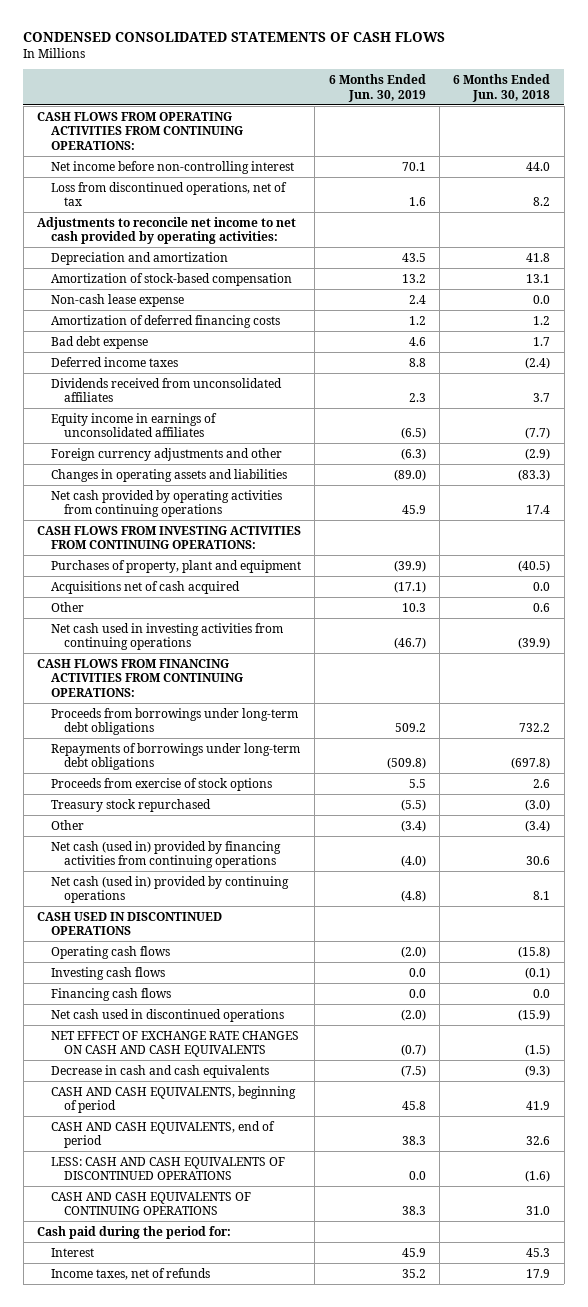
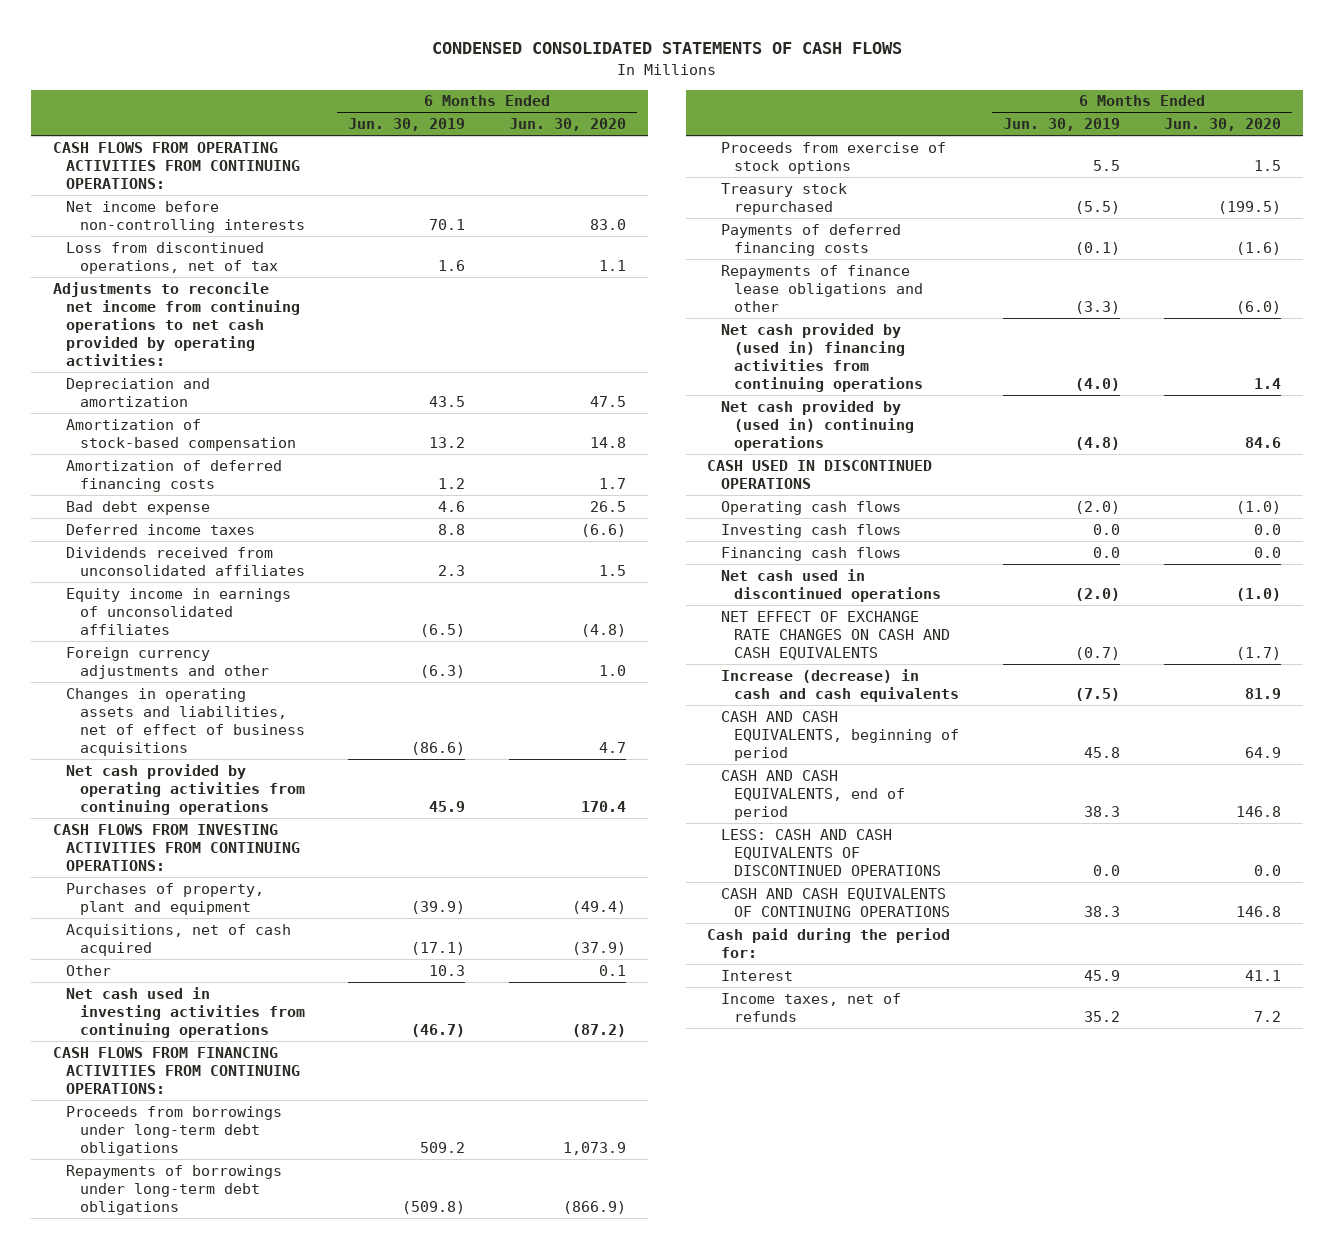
[453,74,551,102] 6 Months Ended Jun. 30, 2018 -> none
none -> [509,118,627,132] Jun. 30, 2020
[50,160,294,174] Net income before non-controlling interest -> [66,200,305,233] Net income before non-controlling interests
[37,216,297,245] Adjustments to reconcile net income to net cash provided by operating activities: -> [53,281,301,366] Adjustments to reconcile net income from continuing operations to net cash provided by operating activities:
[50,293,184,307] Non-cash lease expense -> none
[50,468,287,482] Changes in operating assets and liabilities -> [66,687,305,756] Changes in operating assets and liabilities, net of effect of business acquisitions
[393,468,426,481] (89.0) -> [411,741,466,755] (86.6)
[50,580,240,594] Acquisitions net of cash acquired -> [66,923,292,956] Acquisitions, net of cash acquired
[50,819,84,830] Other -> none
none -> [720,223,901,256] Payments of deferred financing costs
none -> [720,264,923,312] Repayments of finance lease obligations and other
[50,840,281,869] Net cash (used in) provided by financing activities from continuing operations -> [720,322,923,392] Net cash provided by (used in) financing activities from continuing operations
[50,875,289,904] Net cash (used in) provided by continuing operations -> [720,399,914,451] Net cash provided by (used in) continuing operations
[50,1064,269,1078] Decrease in cash and cash equivalents -> [720,668,959,702] Increase (decrease) in cash and cash equivalents

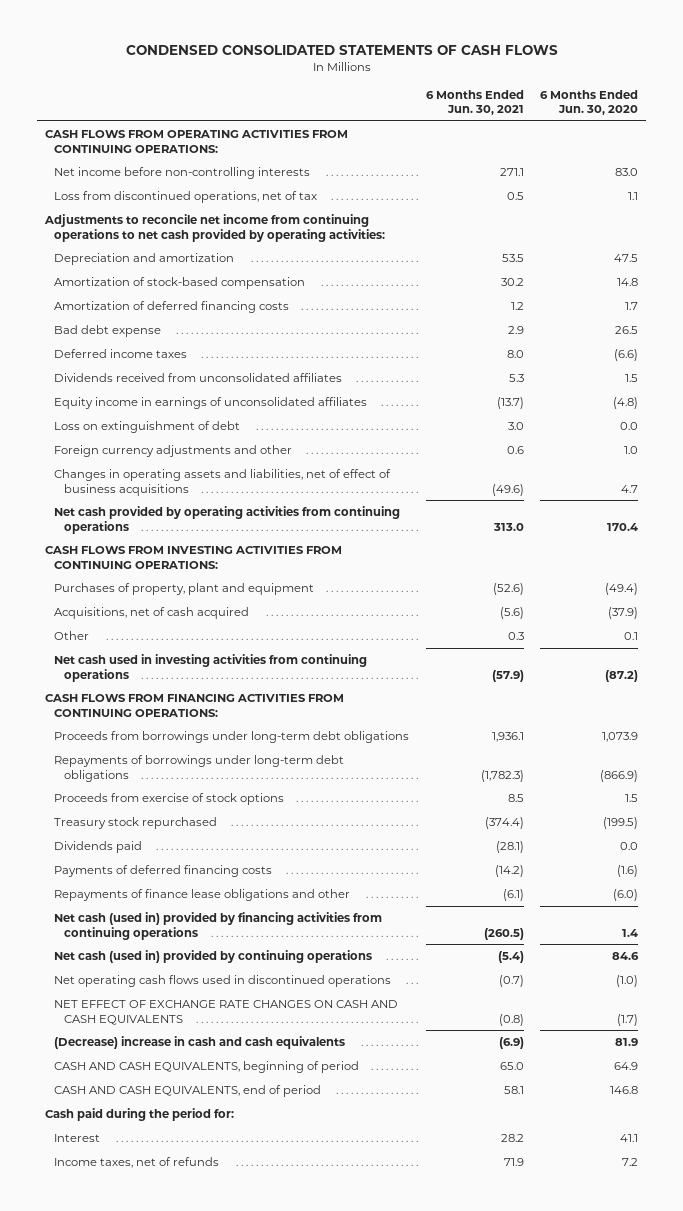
[348,118,466,132] Jun. 30, 2019 -> none
none -> [425,89,524,116] 6 Months Ended Jun. 30, 2021
none -> [54,420,241,433] Loss on extinguishment of debt
none -> [54,840,143,853] Dividends paid
[707,459,933,489] CASH USED IN DISCONTINUED OPERATIONS -> none
[720,500,901,515] Operating cash flows -> none
[720,523,901,538] Investing cash flows -> none
[720,546,901,561] Financing cash flows -> none
[720,322,923,392] Net cash provided by (used in) financing activities from continuing operations -> [54,911,383,940] Net cash (used in) provided by financing activities from continuing operations
[720,399,914,451] Net cash provided by (used in) continuing operations -> [54,949,373,963] Net cash (used in) provided by continuing operations
[720,568,941,602] Net cash used in discontinued operations -> [54,974,392,987] Net operating cash flows used in discontinued operations
[720,668,959,702] Increase (decrease) in cash and cash equivalents -> [54,1035,346,1049] (Decrease) increase in cash and cash equivalents
[720,828,941,876] LESS: CASH AND CASH EQUIVALENTS OF DISCONTINUED OPERATIONS -> none
[720,887,950,917] CASH AND CASH EQUIVALENTS OF CONTINUING OPERATIONS -> none

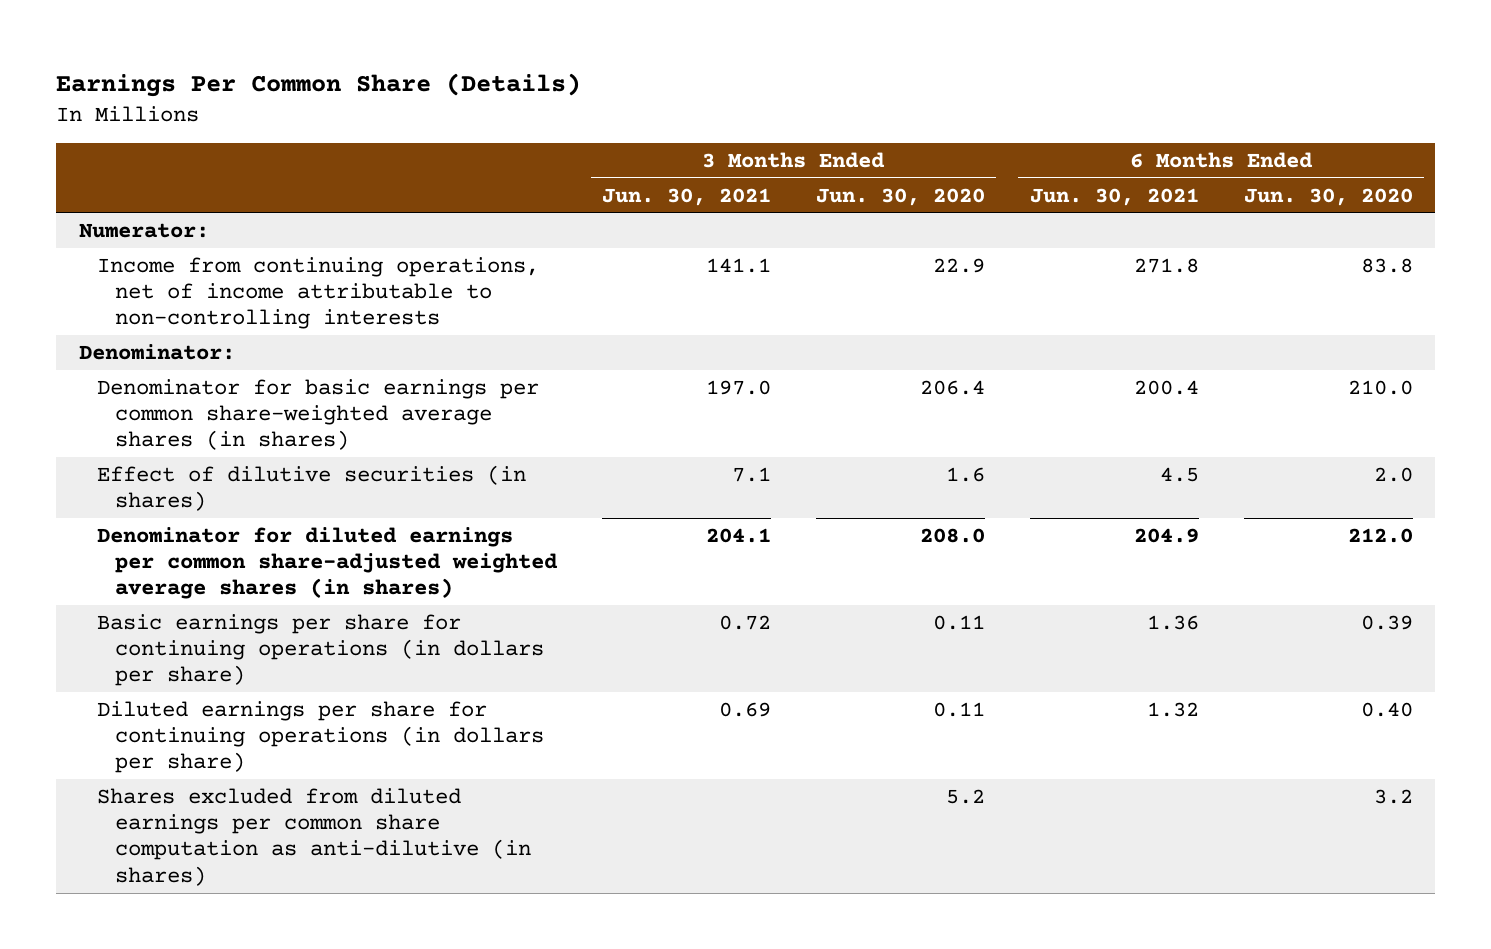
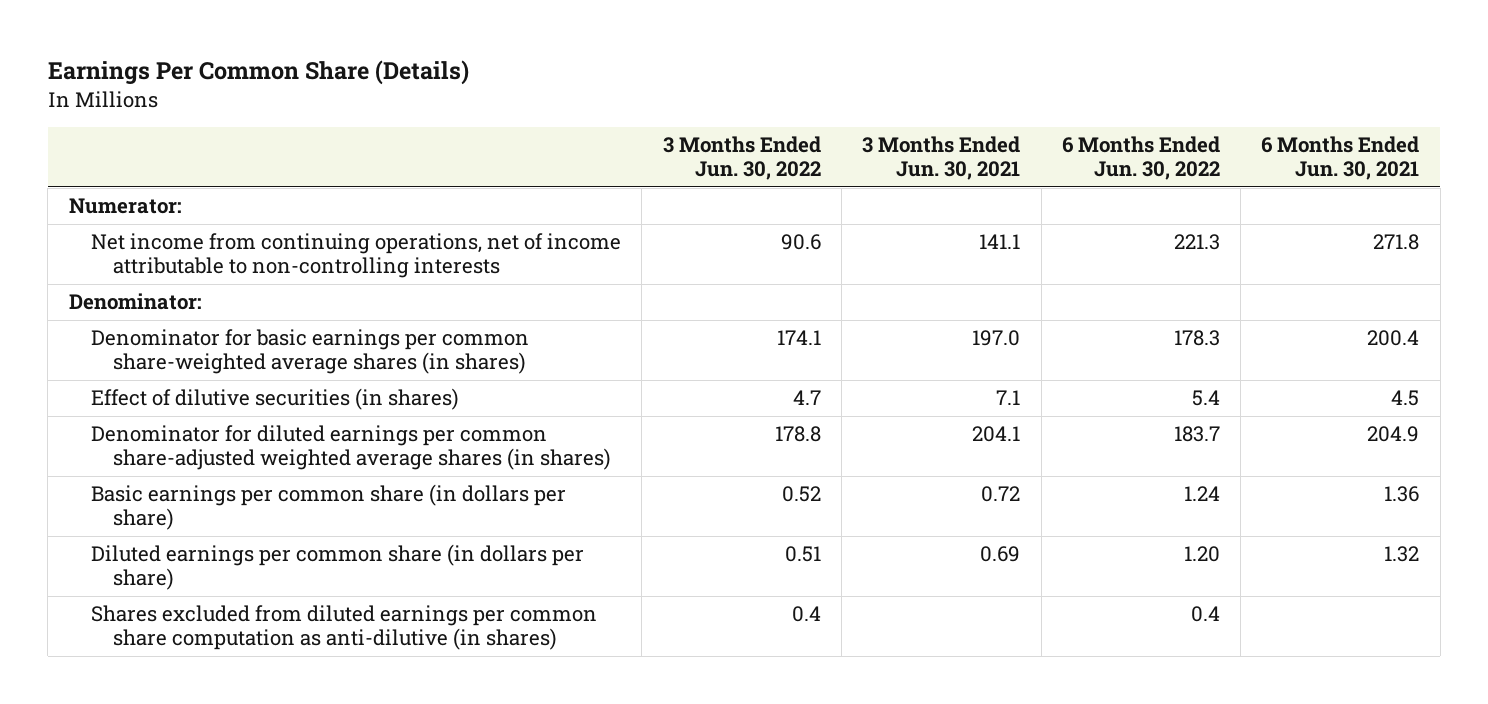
[815,187,985,206] Jun. 30, 2020 -> none
[1243,187,1413,206] Jun. 30, 2020 -> none
none -> [662,136,821,180] 3 Months Ended Jun. 30, 2022
none -> [1061,136,1220,180] 6 Months Ended Jun. 30, 2022
[96,256,539,330] Income from continuing operations, net of income attributable to non-controlling interests -> [91,233,622,278] Net income from continuing operations, net of income attributable to non-controlling interests
[96,613,544,687] Basic earnings per share for continuing operations (in dollars per share) -> [91,484,567,530] Basic earnings per common share (in dollars per share)
[96,700,544,774] Diluted earnings per share for continuing operations (in dollars per share) -> [91,544,585,590] Diluted earnings per common share (in dollars per share)

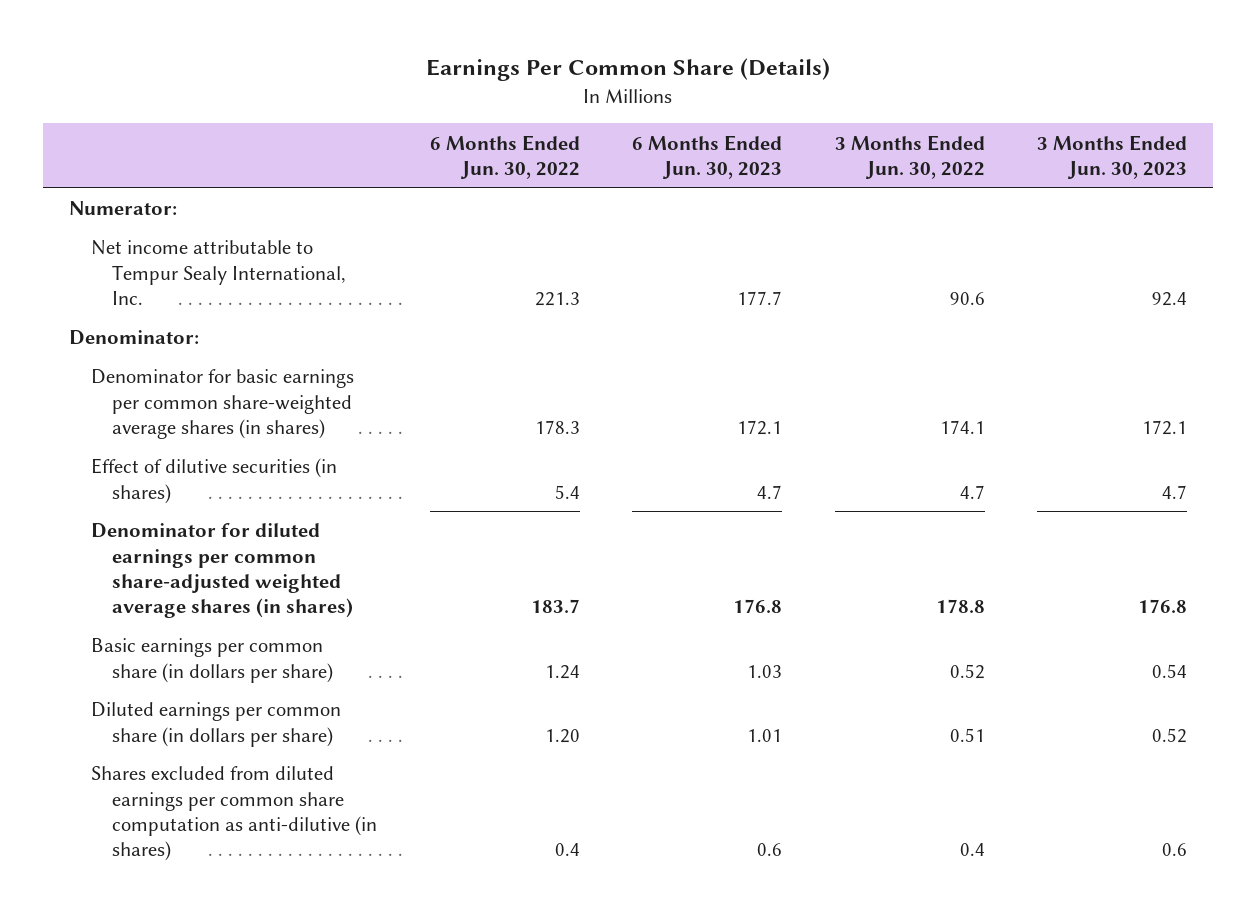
[862,136,1021,180] 3 Months Ended Jun. 30, 2021 -> none
[1261,136,1420,180] 6 Months Ended Jun. 30, 2021 -> none
none -> [632,134,783,179] 6 Months Ended Jun. 30, 2023
none -> [1036,134,1187,179] 3 Months Ended Jun. 30, 2023
[91,233,622,278] Net income from continuing operations, net of income attributable to non-controlling interests -> [90,240,347,305] Net income attributable to Tempur Sealy International, Inc.

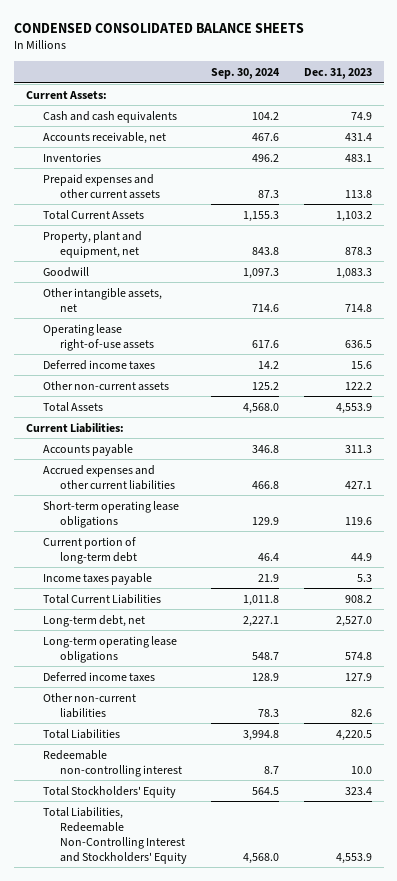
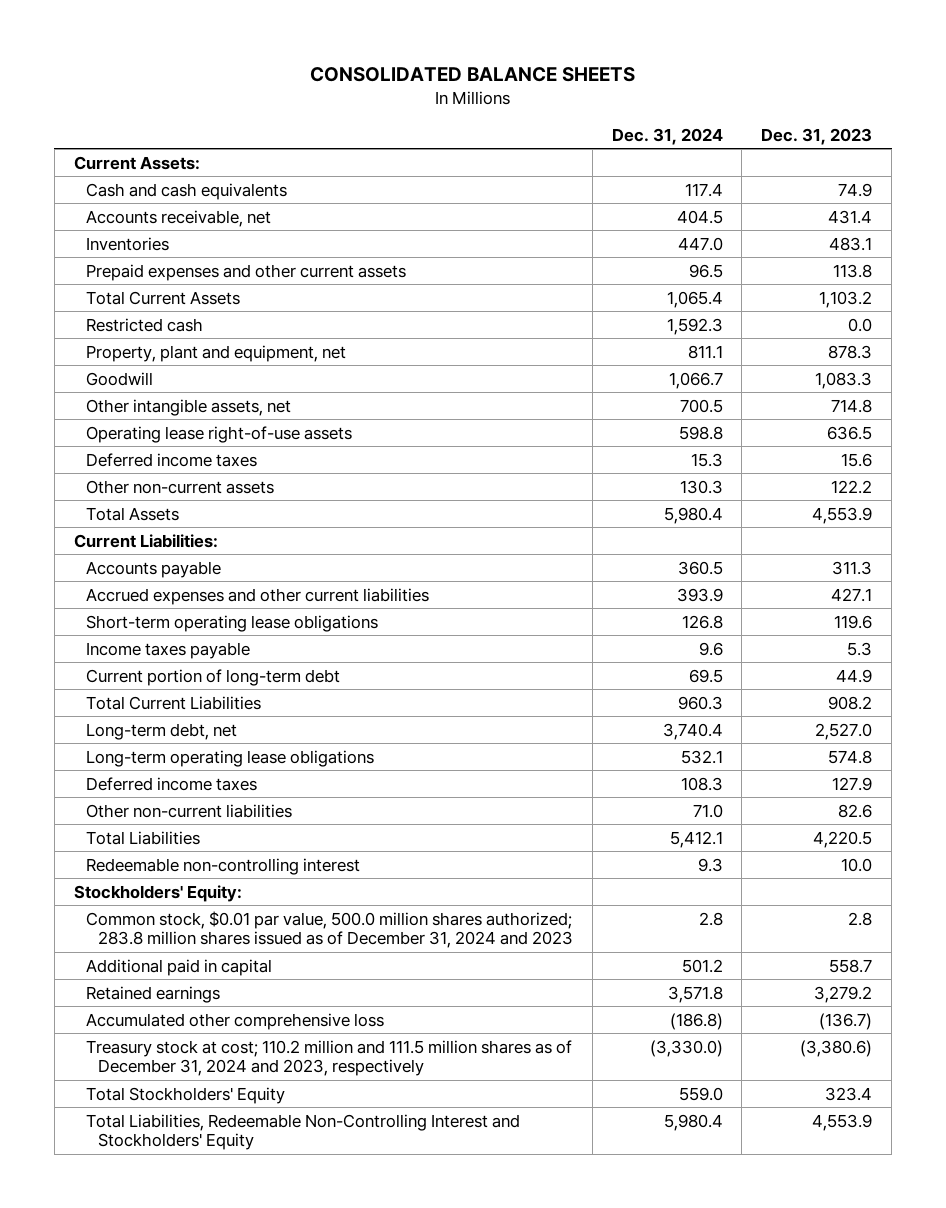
[13,22,304,33] CONDENSED CONSOLIDATED BALANCE SHEETS -> [309,67,635,83] CONSOLIDATED BALANCE SHEETS
[211,68,281,80] Sep. 30, 2024 -> none
none -> [611,127,723,145] Dec. 31, 2024
none -> [85,317,203,332] Restricted cash
[42,536,137,564] Current portion of long-term debt -> [85,668,340,686] Current portion of long-term debt
none -> [73,884,242,902] Stockholders' Equity:
none -> [85,910,574,949] Common stock, $0.01 par value, 500.0 million shares authorized; 283.8 million shares issued as of December 31, 2024 and 2023
none -> [85,958,272,976] Additional paid in capital
none -> [85,985,220,1003] Retained earnings
none -> [85,1012,384,1030] Accumulated other comprehensive loss
none -> [85,1039,572,1077] Treasury stock at cost; 110.2 million and 111.5 million shares as of December 31, 2024 and 2023, respectively

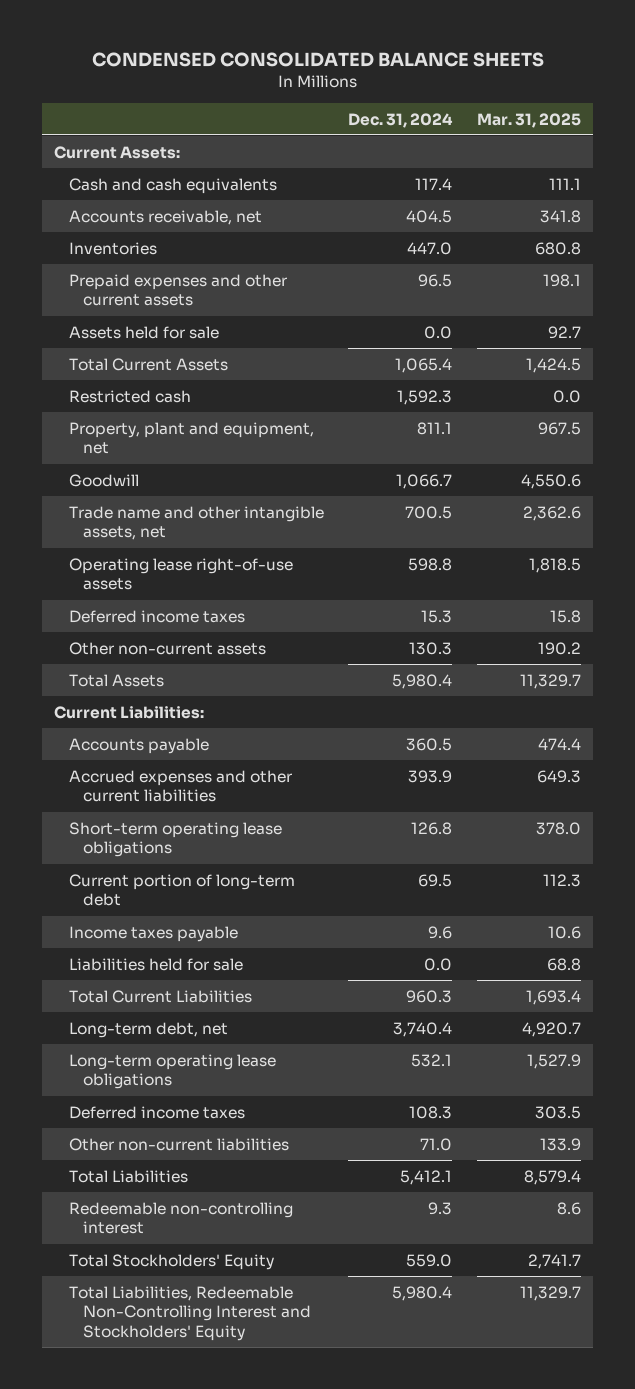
[309,67,635,83] CONSOLIDATED BALANCE SHEETS -> [91,52,544,68] CONDENSED CONSOLIDATED BALANCE SHEETS
[761,127,873,145] Dec. 31, 2023 -> none
none -> [476,112,581,128] Mar. 31, 2025
none -> [68,325,219,339] Assets held for sale
[85,398,291,416] Other intangible assets, net -> [68,505,324,541] Trade name and other intangible assets, net
[85,641,250,659] Income taxes payable -> [68,925,238,942] Income taxes payable
none -> [68,957,243,971] Liabilities held for sale
[73,884,242,902] Stockholders' Equity: -> none
[85,910,574,949] Common stock, $0.01 par value, 500.0 million shares authorized; 283.8 million shares issued as of December 31, 2024 and 2023 -> none
[85,958,272,976] Additional paid in capital -> none
[85,985,220,1003] Retained earnings -> none
[85,1012,384,1030] Accumulated other comprehensive loss -> none
[85,1039,572,1077] Treasury stock at cost; 110.2 million and 111.5 million shares as of December 31, 2024 and 2023, respectively -> none

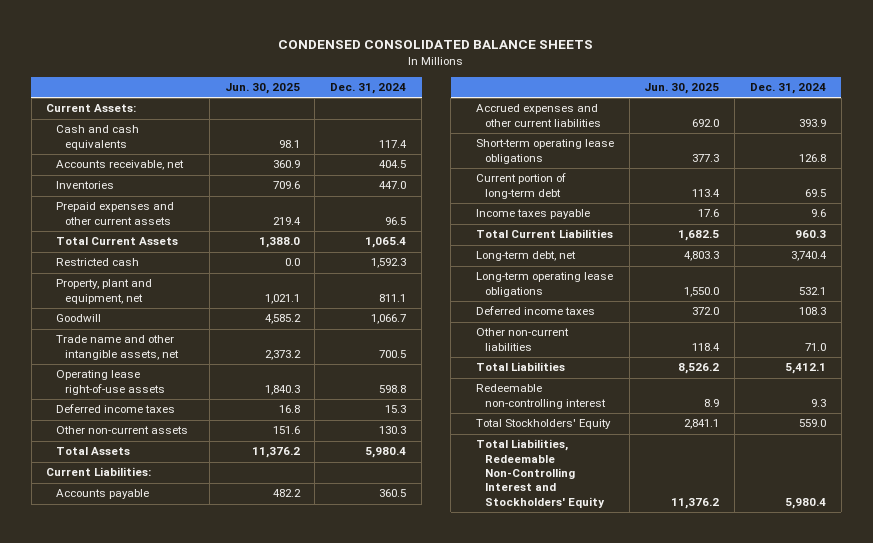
[476,112,581,128] Mar. 31, 2025 -> none
none -> [224,82,300,94] Jun. 30, 2025
[68,325,219,339] Assets held for sale -> none
[68,957,243,971] Liabilities held for sale -> none

